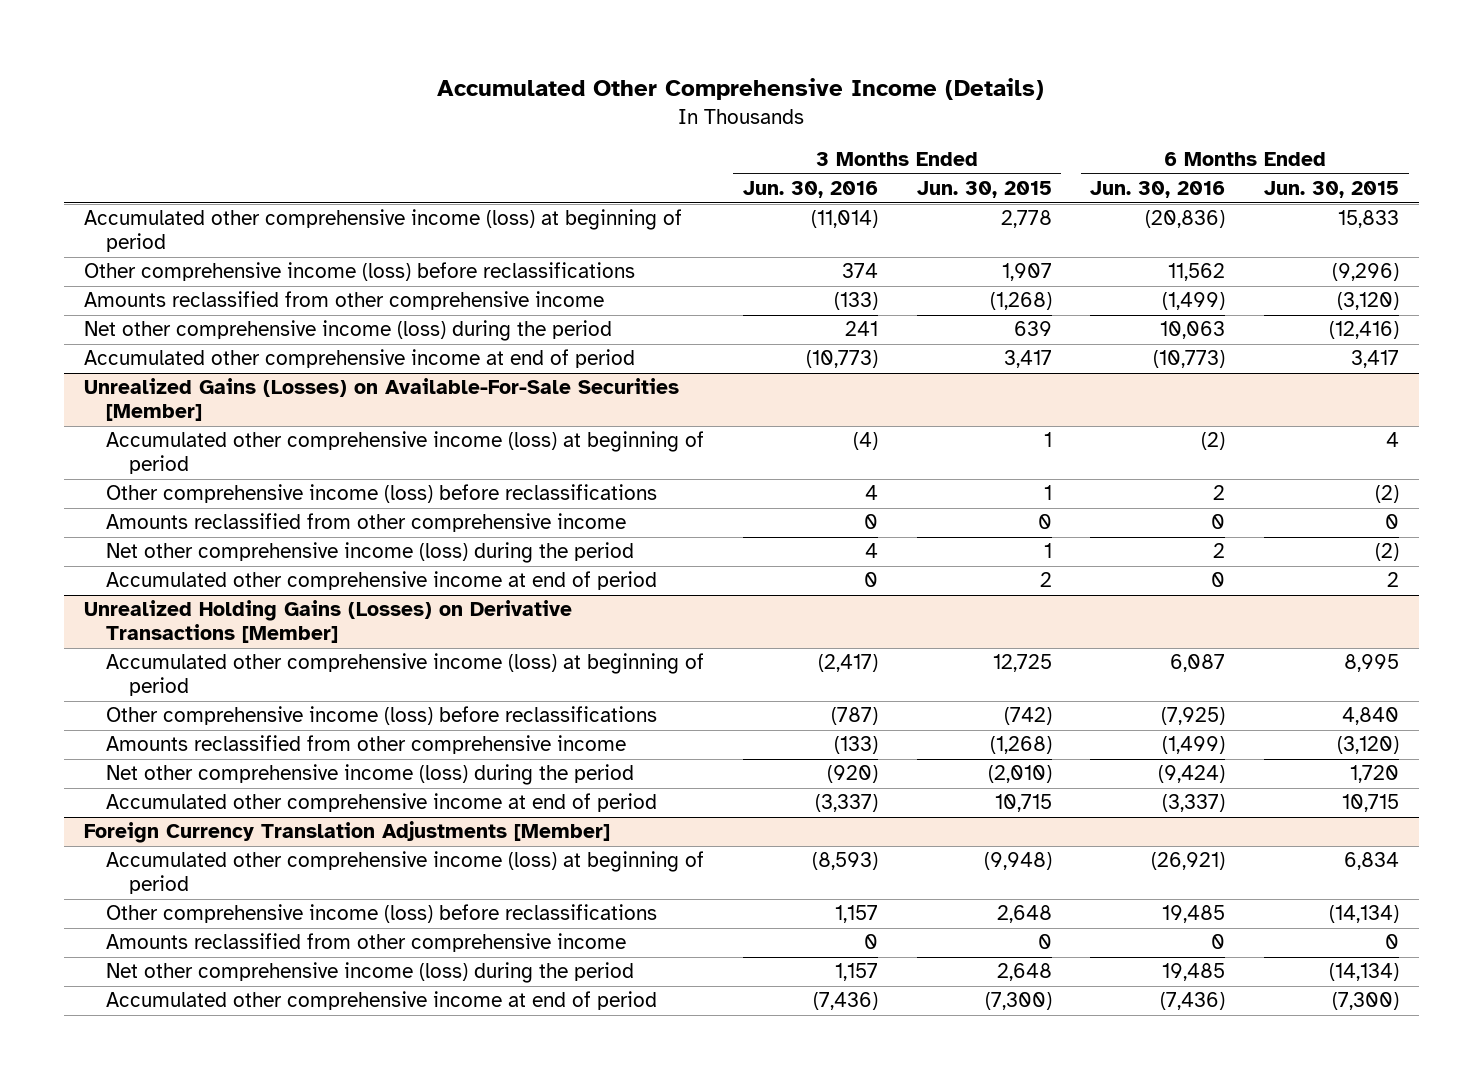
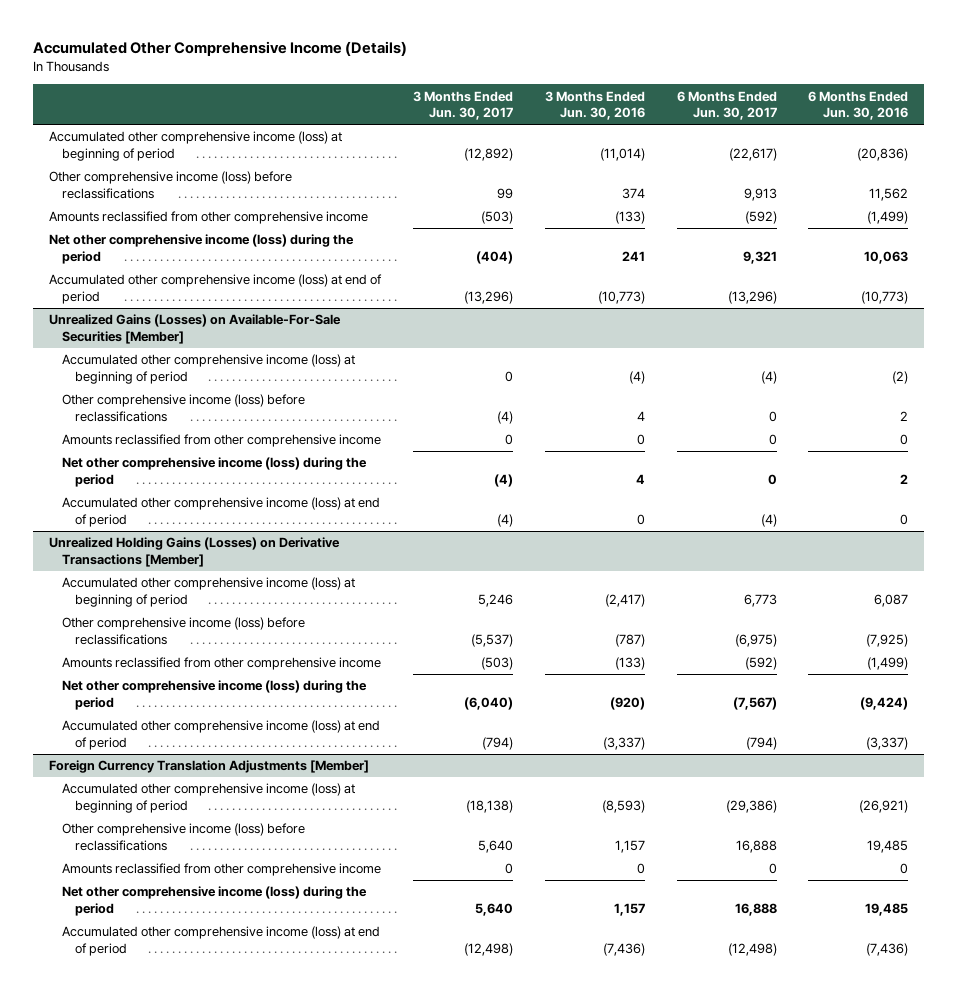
[916,181,1052,199] Jun. 30, 2015 -> none
[1264,181,1400,199] Jun. 30, 2015 -> none
none -> [412,90,513,120] 3 Months Ended Jun. 30, 2017
none -> [676,90,777,120] 6 Months Ended Jun. 30, 2017
[83,349,635,369] Accumulated other comprehensive income at end of period -> [49,274,383,304] Accumulated other comprehensive income (loss) at end of period
[106,571,658,591] Accumulated other comprehensive income at end of period -> [61,497,380,527] Accumulated other comprehensive income (loss) at end of period
[106,793,658,813] Accumulated other comprehensive income at end of period -> [61,720,380,750] Accumulated other comprehensive income (loss) at end of period
[106,991,658,1011] Accumulated other comprehensive income at end of period -> [61,926,380,956] Accumulated other comprehensive income (loss) at end of period

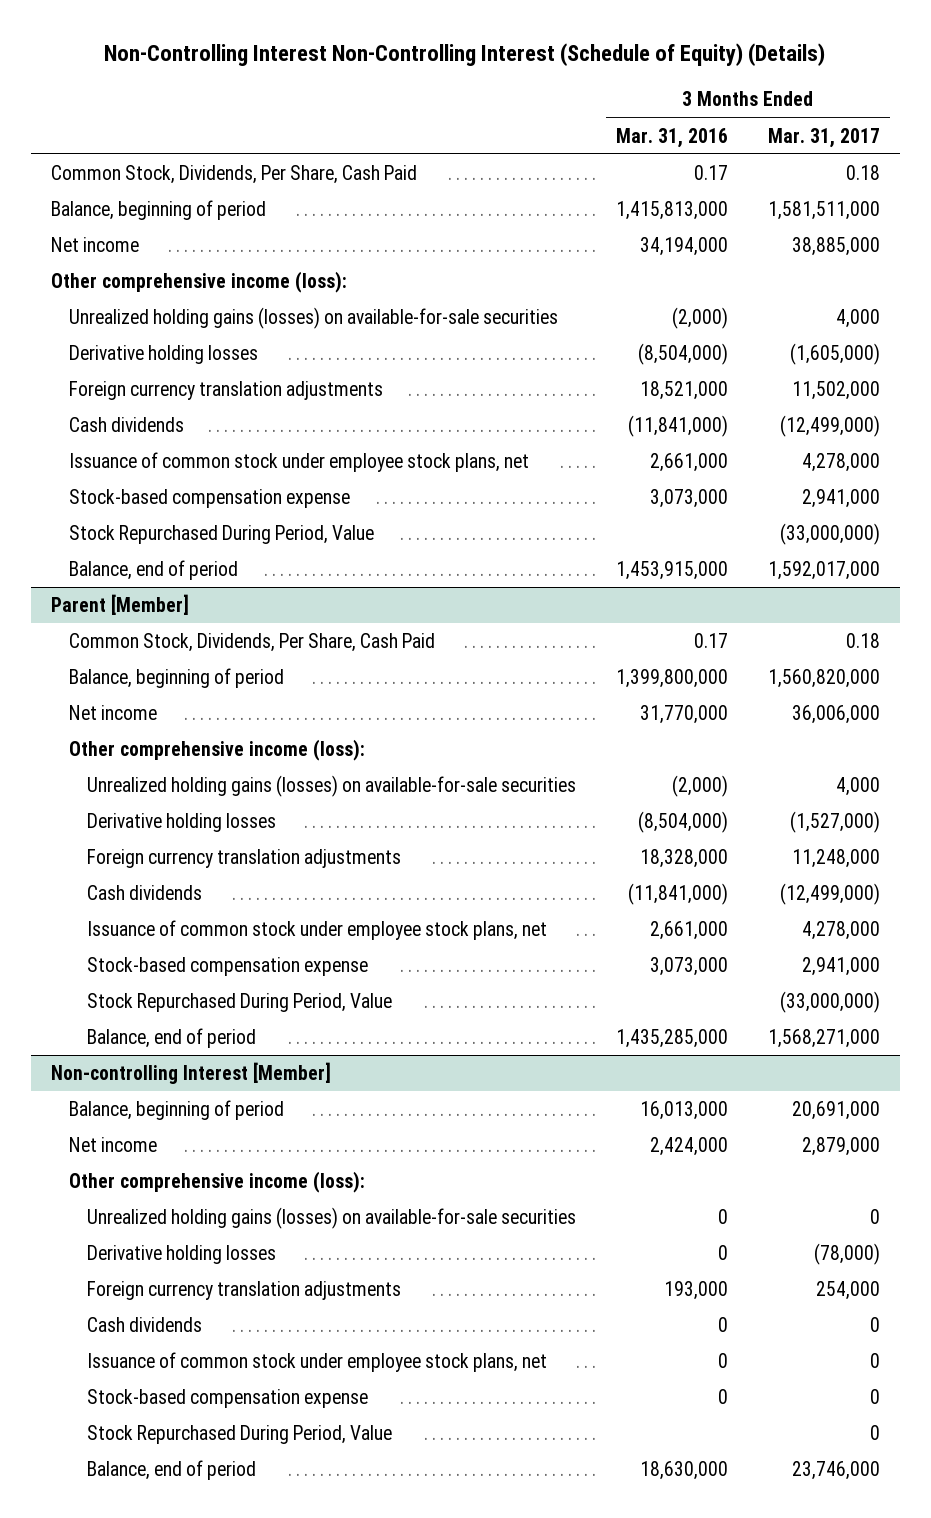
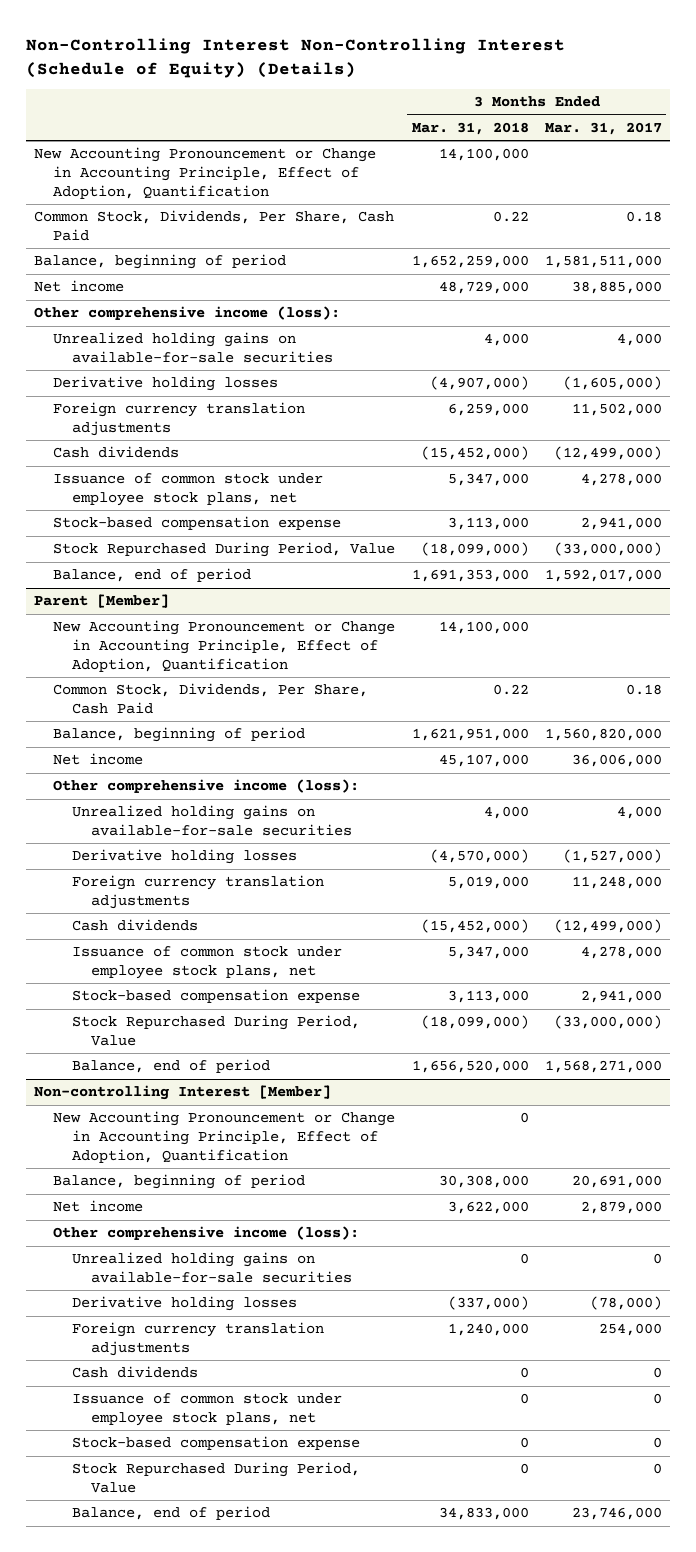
[616,127,729,148] Mar. 31, 2016 -> none
none -> [411,121,529,135] Mar. 31, 2018
none -> [34,147,377,200] New Accounting Pronouncement or Change in Accounting Principle, Effect of Adoption, Quantification
[69,307,559,330] Unrealized holding gains (losses) on available-for-sale securities -> [53,332,334,364] Unrealized holding gains on available-for-sale securities
none -> [53,620,396,673] New Accounting Pronouncement or Change in Accounting Principle, Effect of Adoption, Quantification
[87,775,577,798] Unrealized holding gains (losses) on available-for-sale securities -> [72,805,353,837] Unrealized holding gains on available-for-sale securities
none -> [53,1111,396,1164] New Accounting Pronouncement or Change in Accounting Principle, Effect of Adoption, Quantification
[87,1207,577,1230] Unrealized holding gains (losses) on available-for-sale securities -> [72,1252,353,1284] Unrealized holding gains on available-for-sale securities

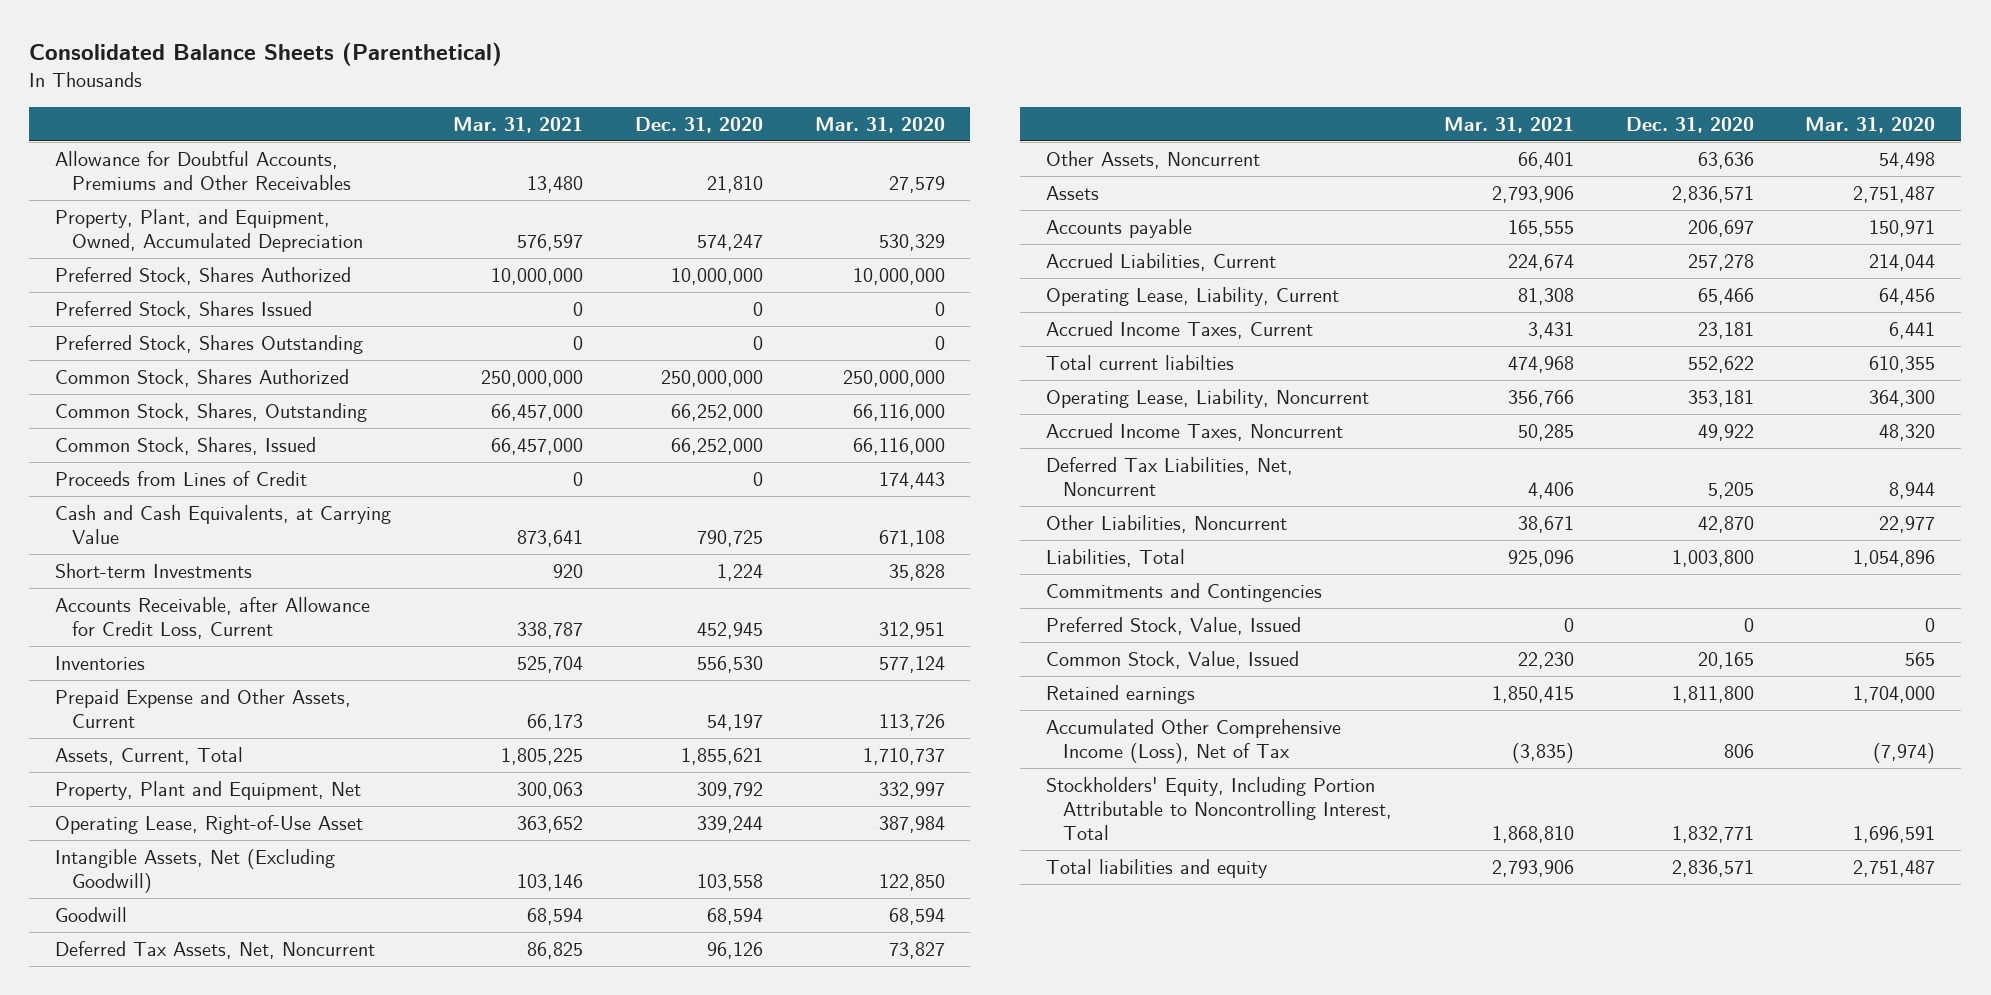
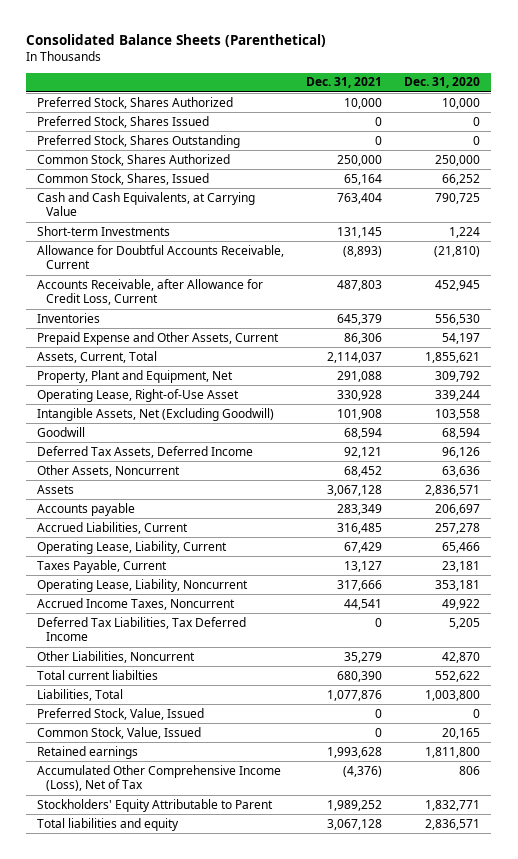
[452,116,583,133] Mar. 31, 2021 -> none
[814,116,945,133] Mar. 31, 2020 -> none
none -> [306,77,383,89] Dec. 31, 2021
[55,150,351,191] Allowance for Doubtful Accounts, Premiums and Other Receivables -> none
[55,208,363,253] Property, Plant, and Equipment, Owned, Accumulated Depreciation -> none
[670,267,763,285] 10,000,000 -> [442,97,481,109] 10,000
[55,402,368,422] Common Stock, Shares, Outstanding -> none
[55,470,308,486] Proceeds from Lines of Credit -> none
[660,369,763,387] 250,000,000 -> [435,154,481,166] 250,000
[670,437,763,455] 66,252,000 -> [442,173,481,185] 66,252
none -> [37,244,285,270] Allowance for Doubtful Accounts Receivable, Current
[55,940,376,959] Deferred Tax Assets, Net, Noncurrent -> [37,445,254,458] Deferred Tax Assets, Deferred Income
[1046,320,1314,339] Accrued Income Taxes, Current -> [37,559,168,573] Taxes Payable, Current
[1046,456,1294,497] Deferred Tax Liabilities, Net, Noncurrent -> [37,616,247,642] Deferred Tax Liabilities, Tax Deferred Income
[1046,354,1235,370] Total current liabilties -> [37,669,159,680] Total current liabilties
[1046,582,1323,602] Commitments and Contingencies -> none
[1046,776,1392,841] Stockholders' Equity, Including Portion Attributable to Noncontrolling Interest, Total -> [37,798,274,812] Stockholders' Equity Attributable to Parent

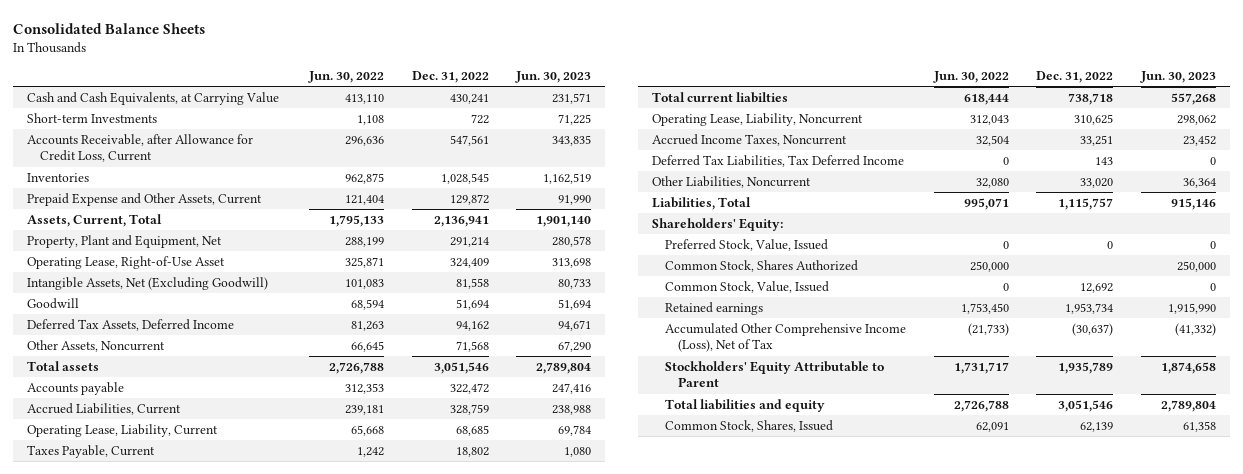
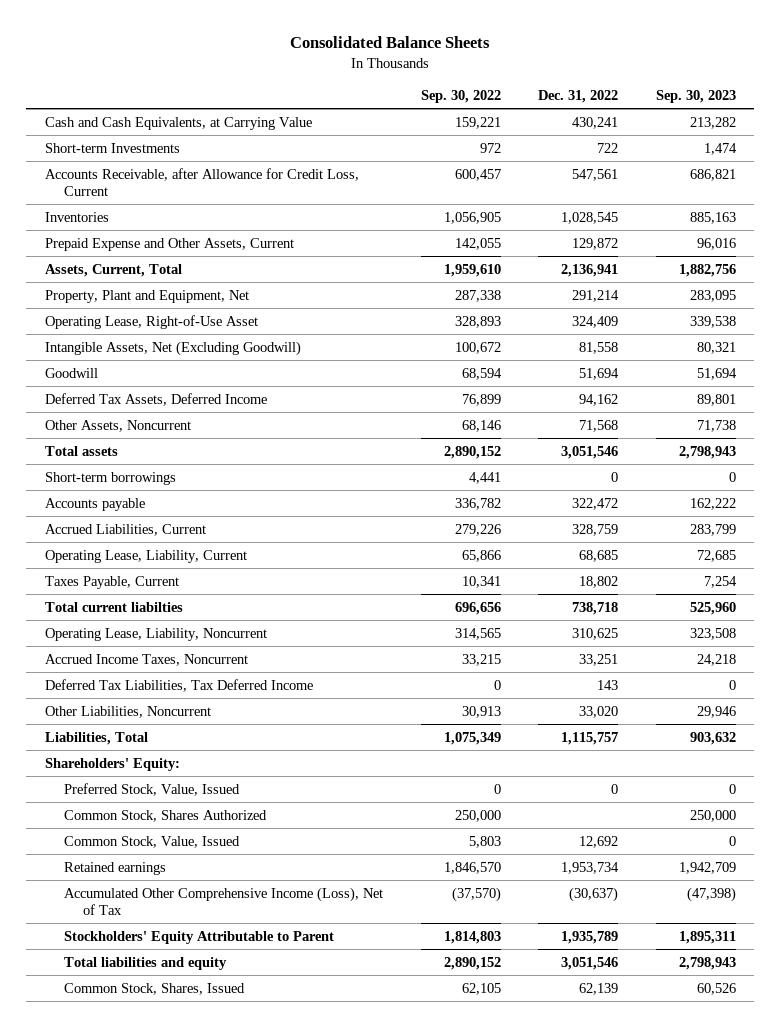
[307,71,384,84] Jun. 30, 2022 -> none
[515,71,592,84] Jun. 30, 2023 -> none
none -> [420,89,501,103] Sep. 30, 2022
none -> [655,89,736,103] Sep. 30, 2023
none -> [45,471,177,485] Short-term borrowings

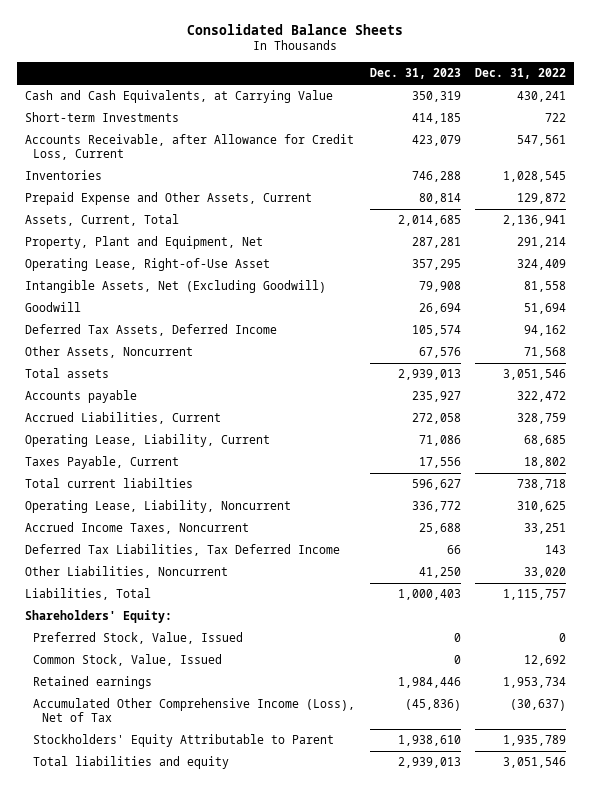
[420,89,501,103] Sep. 30, 2022 -> none
[655,89,736,103] Sep. 30, 2023 -> none
none -> [369,67,461,79] Dec. 31, 2023
[45,471,177,485] Short-term borrowings -> none
[63,809,267,822] Common Stock, Shares Authorized -> none
[63,982,245,995] Common Stock, Shares, Issued -> none

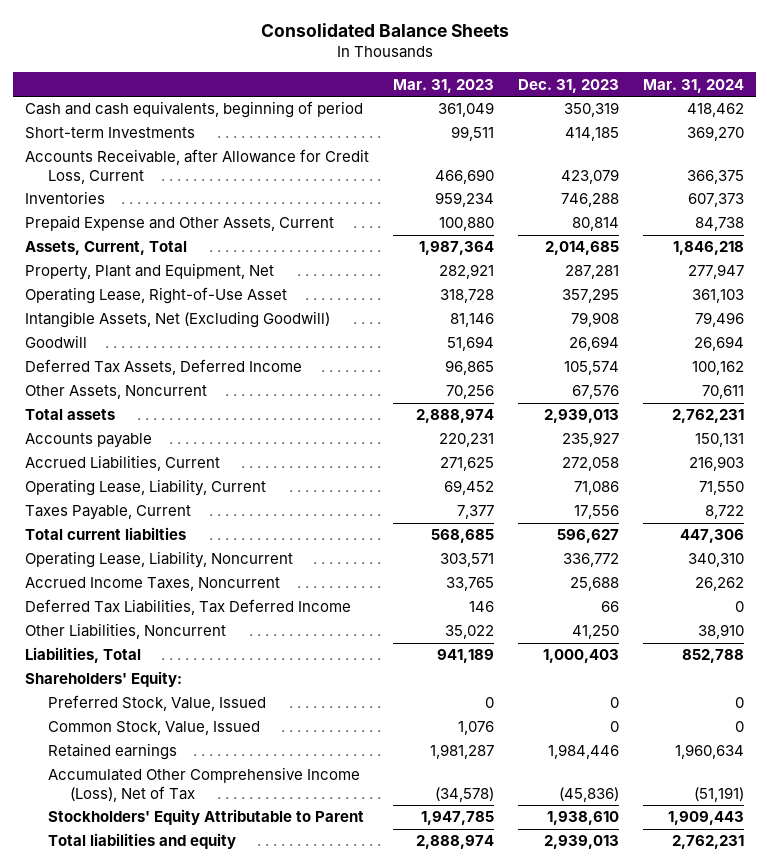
[475,67,567,79] Dec. 31, 2022 -> none
none -> [393,78,495,93] Mar. 31, 2023
none -> [643,78,745,93] Mar. 31, 2024
[24,90,333,104] Cash and Cash Equivalents, at Carrying Value -> [25,101,364,119] Cash and cash equivalents, beginning of period

